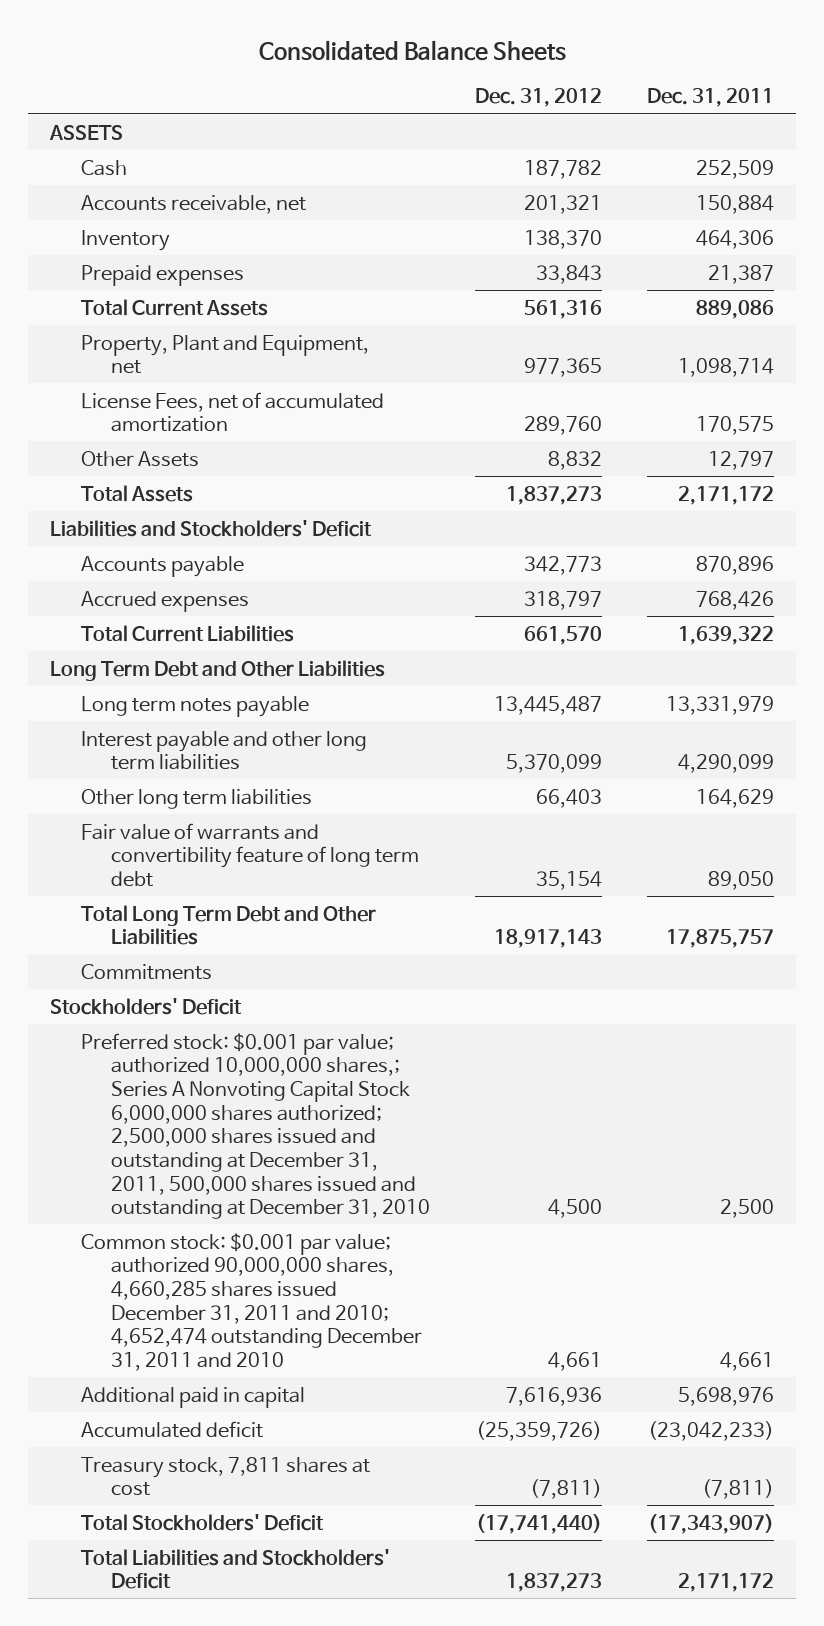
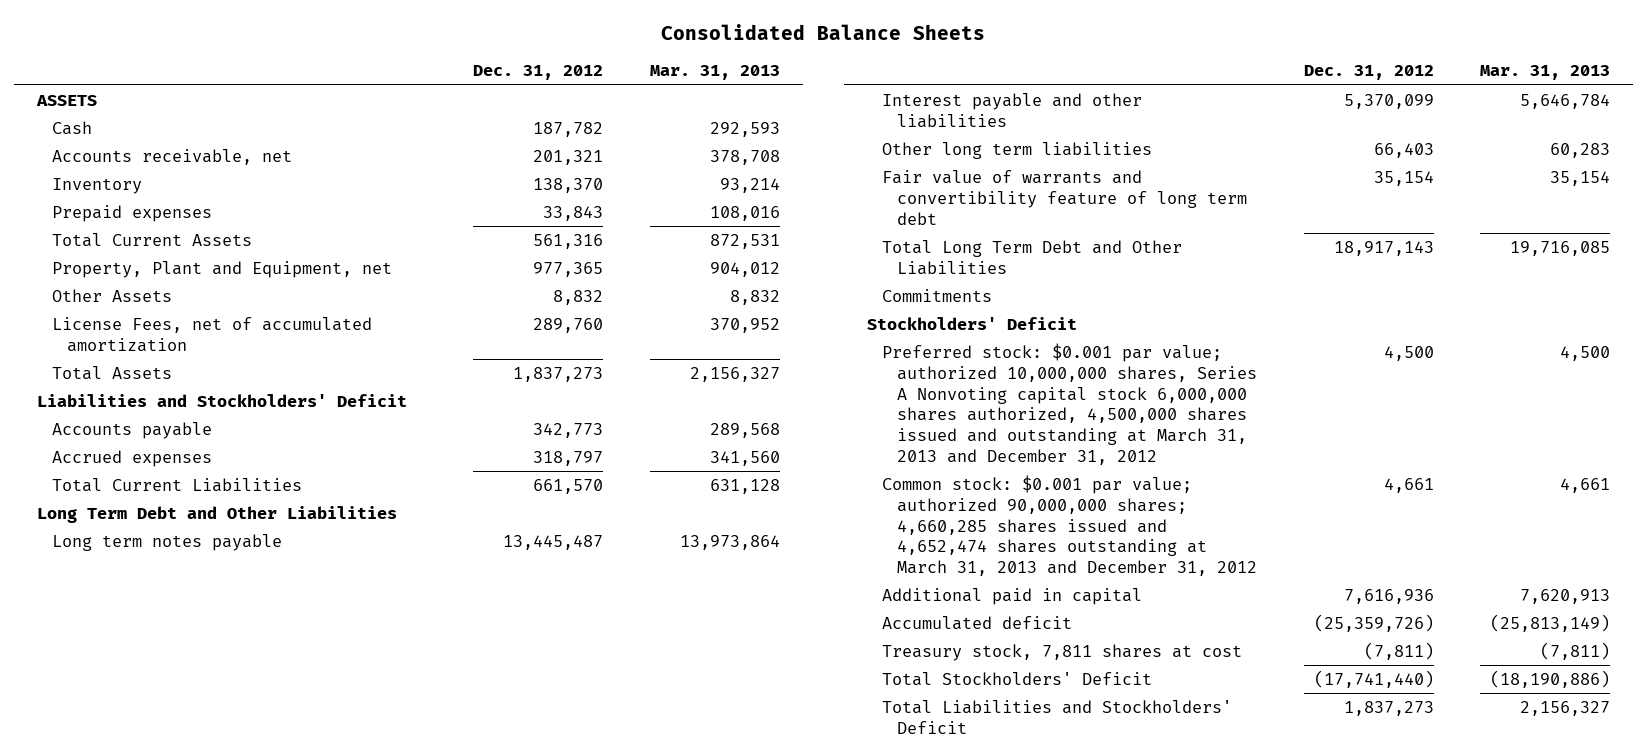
[646,88,774,108] Dec. 31, 2011 -> none
none -> [649,65,780,81] Mar. 31, 2013
[80,391,384,433] License Fees, net of accumulated amortization -> [51,317,372,352] License Fees, net of accumulated amortization
[80,730,367,771] Interest payable and other long term liabilities -> [882,93,1143,128] Interest payable and other liabilities
[80,1032,431,1220] Preferred stock: $0.001 par value; authorized 10,000,000 shares,; Series A Nonvoting Capital Stock 6,000,000 shares authorized; 2,500,000 shares issued and outstanding at December 31, 2011, 500,000 shares issued and outstanding at December 31, 2010 -> [882,343,1258,465] Preferred stock: $0.001 par value; authorized 10,000,000 shares, Series A Nonvoting capital stock 6,000,000 shares authorized, 4,500,000 shares issued and outstanding at March 31, 2013 and December 31, 2012
[80,1232,423,1371] Common stock: $0.001 par value; authorized 90,000,000 shares, 4,660,285 shares issued December 31, 2011 and 2010; 4,652,474 outstanding December 31, 2011 and 2010 -> [882,475,1258,577] Common stock: $0.001 par value; authorized 90,000,000 shares; 4,660,285 shares issued and 4,652,474 shares outstanding at March 31, 2013 and December 31, 2012

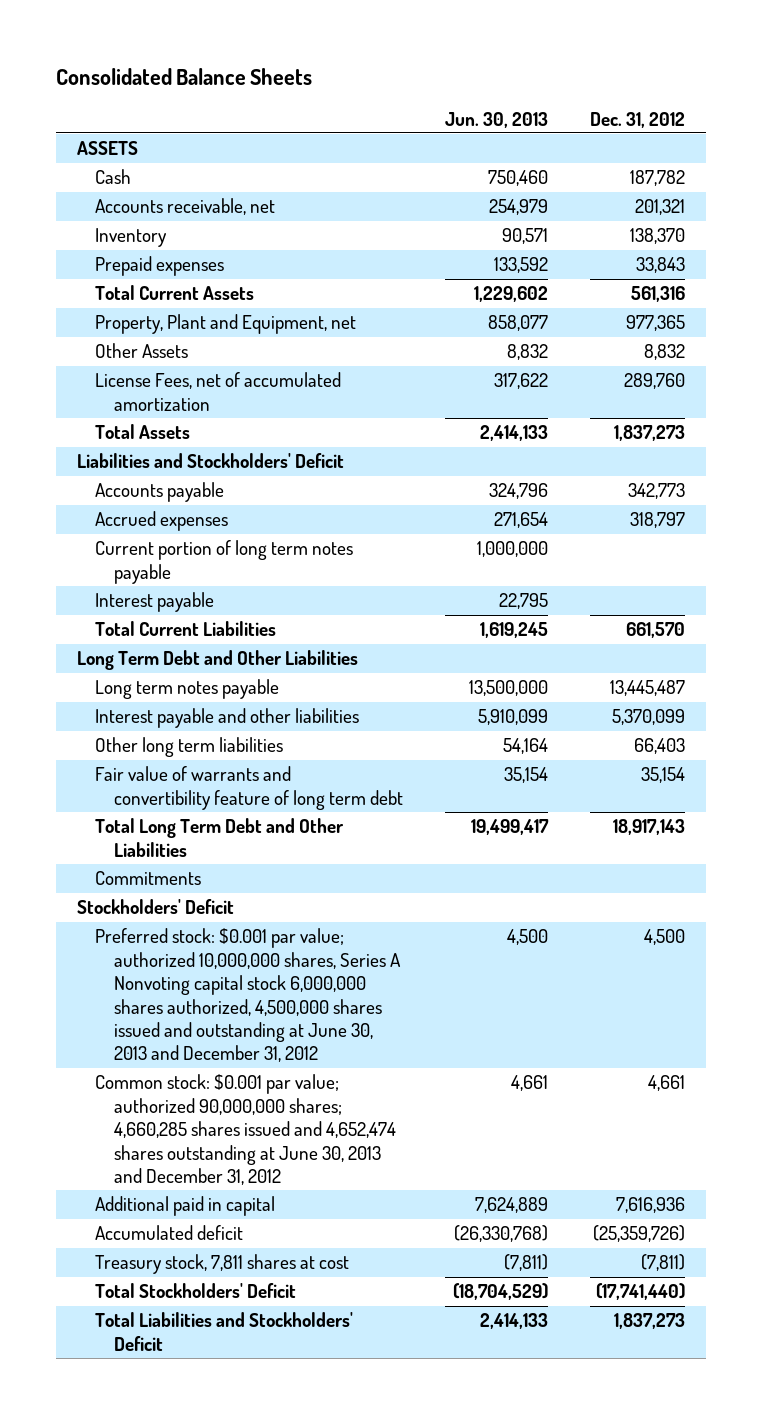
[649,65,780,81] Mar. 31, 2013 -> none
none -> [444,111,548,128] Jun. 30, 2013
none -> [95,540,354,584] Current portion of long term notes payable
none -> [95,592,215,613] Interest payable
[882,343,1258,465] Preferred stock: $0.001 par value; authorized 10,000,000 shares, Series A Nonvoting capital stock 6,000,000 shares authorized, 4,500,000 shares issued and outstanding at March 31, 2013 and December 31, 2012 -> [95,928,401,1063] Preferred stock: $0.001 par value; authorized 10,000,000 shares, Series A Nonvoting capital stock 6,000,000 shares authorized, 4,500,000 shares issued and outstanding at June 30, 2013 and December 31, 2012
[882,475,1258,577] Common stock: $0.001 par value; authorized 90,000,000 shares; 4,660,285 shares issued and 4,652,474 shares outstanding at March 31, 2013 and December 31, 2012 -> [95,1074,396,1185] Common stock: $0.001 par value; authorized 90,000,000 shares; 4,660,285 shares issued and 4,652,474 shares outstanding at June 30, 2013 and December 31, 2012

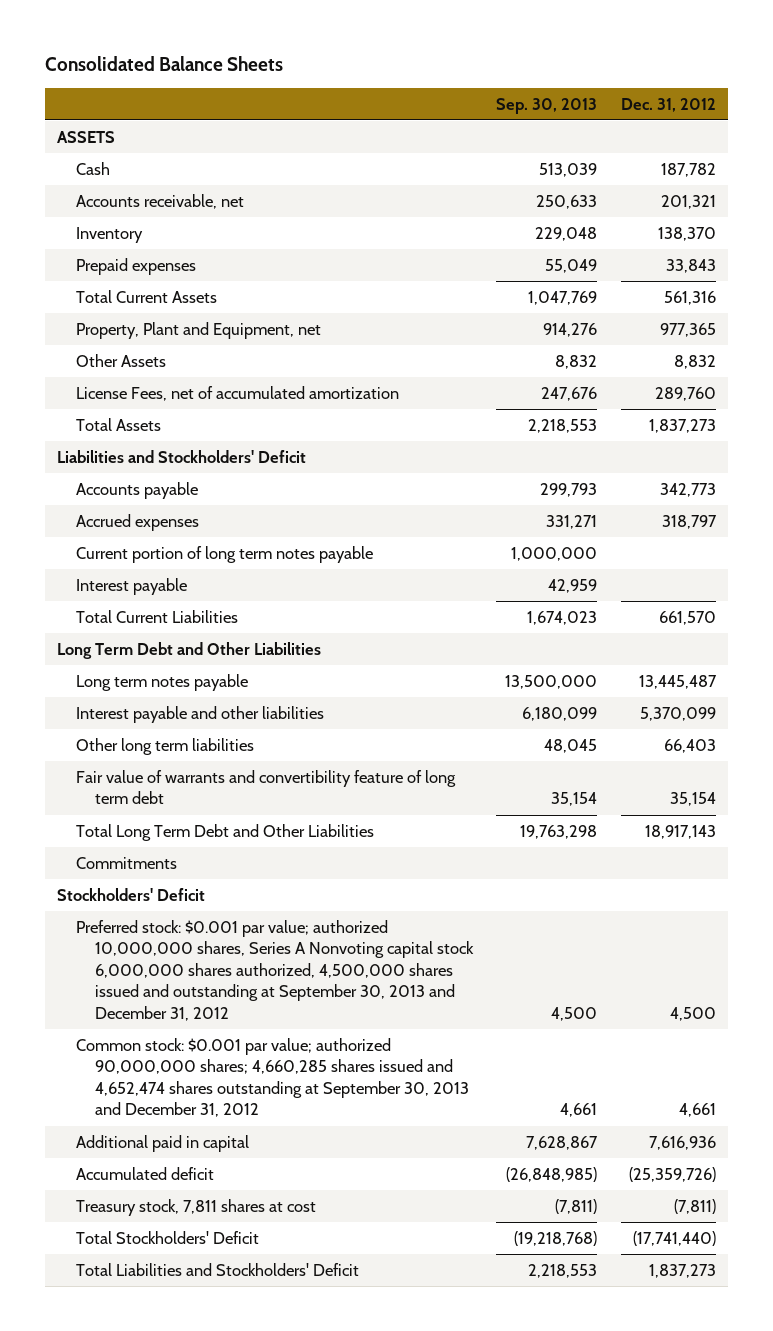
[444,111,548,128] Jun. 30, 2013 -> none
none -> [496,97,598,114] Sep. 30, 2013
[95,928,401,1063] Preferred stock: $0.001 par value; authorized 10,000,000 shares, Series A Nonvoting capital stock 6,000,000 shares authorized, 4,500,000 shares issued and outstanding at June 30, 2013 and December 31, 2012 -> [75,919,474,1021] Preferred stock: $0.001 par value; authorized 10,000,000 shares, Series A Nonvoting capital stock 6,000,000 shares authorized, 4,500,000 shares issued and outstanding at September 30, 2013 and December 31, 2012
[95,1074,396,1185] Common stock: $0.001 par value; authorized 90,000,000 shares; 4,660,285 shares issued and 4,652,474 shares outstanding at June 30, 2013 and December 31, 2012 -> [75,1037,469,1118] Common stock: $0.001 par value; authorized 90,000,000 shares; 4,660,285 shares issued and 4,652,474 shares outstanding at September 30, 2013 and December 31, 2012

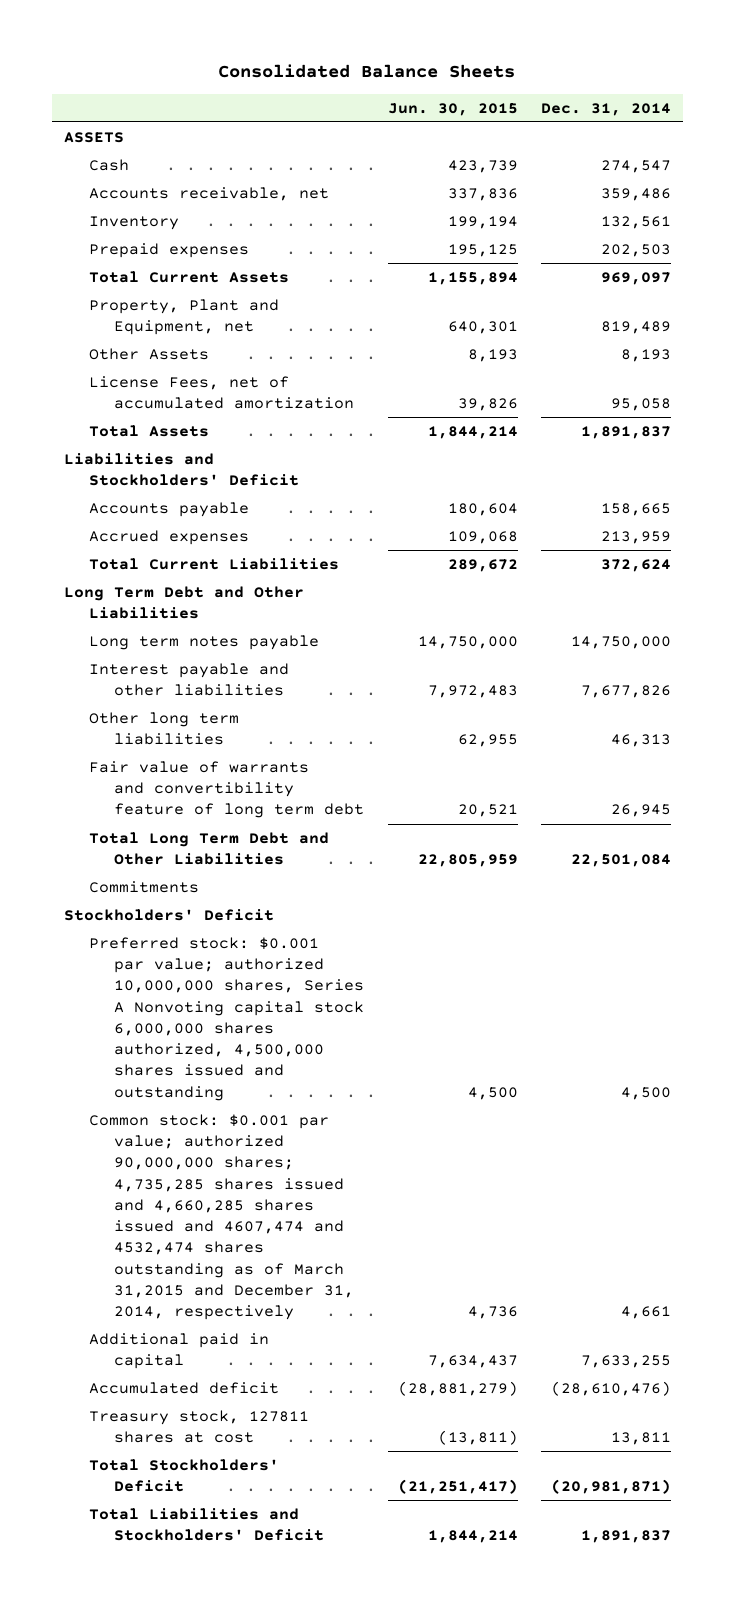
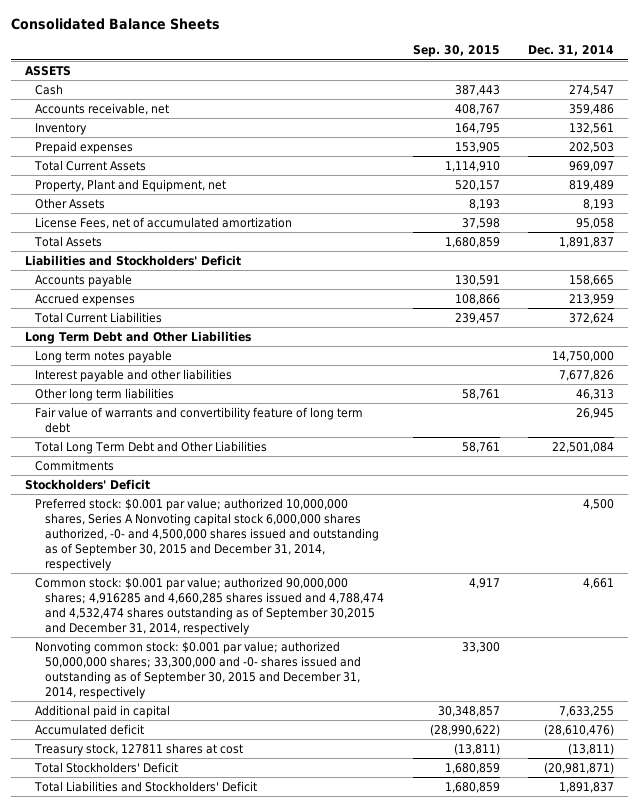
[387,102,518,116] Jun. 30, 2015 -> none
none -> [412,45,500,58] Sep. 30, 2015
[88,936,365,1101] Preferred stock: $0.001 par value; authorized 10,000,000 shares, Series A Nonvoting capital stock 6,000,000 shares authorized, 4,500,000 shares issued and outstanding -> [35,497,380,571] Preferred stock: $0.001 par value; authorized 10,000,000 shares, Series A Nonvoting capital stock 6,000,000 shares authorized, -0- and 4,500,000 shares issued and outstanding as of September 30, 2015 and December 31, 2014, respectively
[88,1113,355,1321] Common stock: $0.001 par value; authorized 90,000,000 shares; 4,735,285 shares issued and 4,660,285 shares issued and 4607,474 and 4532,474 shares outstanding as of March 31,2015 and December 31, 2014, respectively -> [35,576,385,635] Common stock: $0.001 par value; authorized 90,000,000 shares; 4,916285 and 4,660,285 shares issued and 4,788,474 and 4,532,474 shares outstanding as of September 30,2015 and December 31, 2014, respectively
none -> [35,640,362,699] Nonvoting common stock: $0.001 par value; authorized 50,000,000 shares; 33,300,000 and -0- shares issued and outstanding as of September 30, 2015 and December 31, 2014, respectively
[611,1432,672,1446] 13,811 -> [567,742,614,755] (13,811)

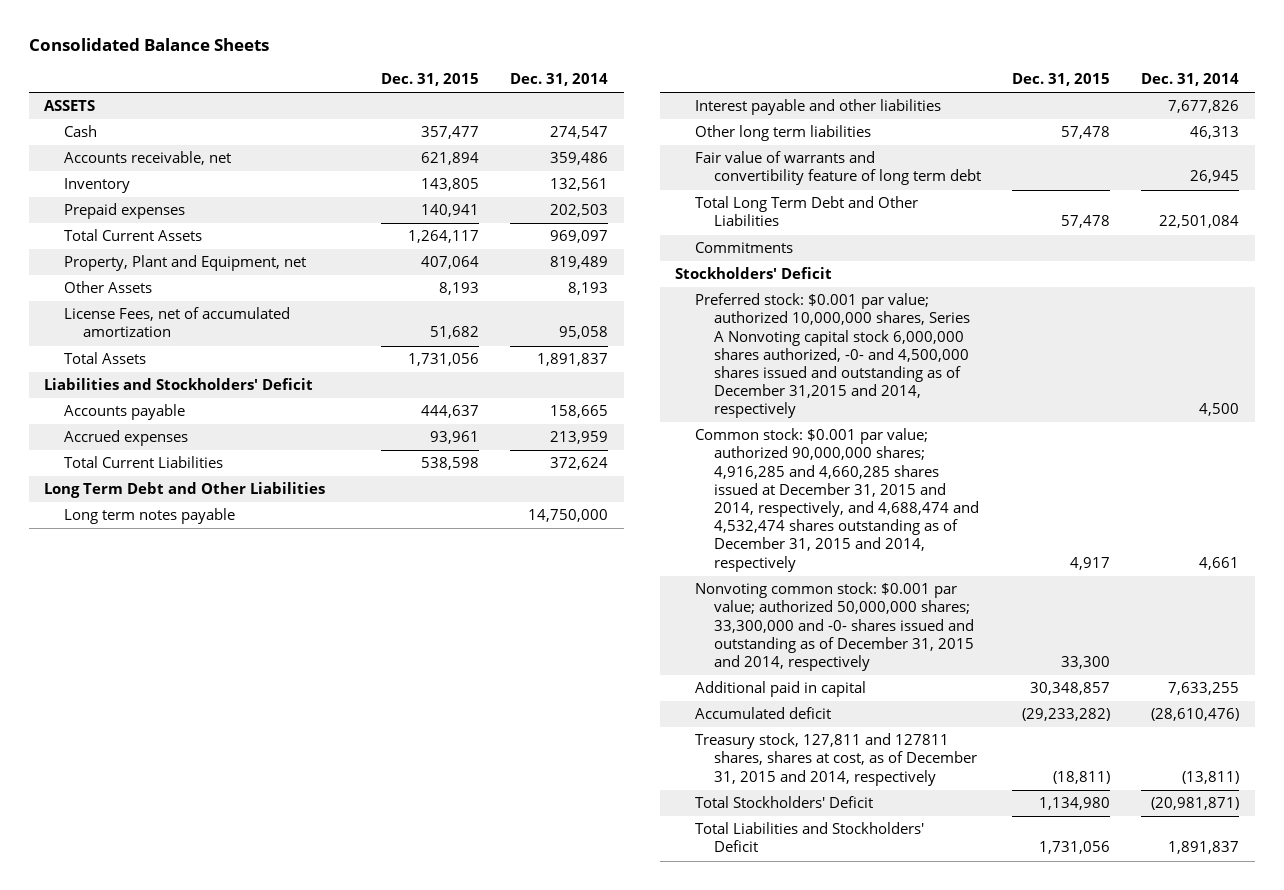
[412,45,500,58] Sep. 30, 2015 -> none
none -> [381,72,480,86] Dec. 31, 2015
[35,497,380,571] Preferred stock: $0.001 par value; authorized 10,000,000 shares, Series A Nonvoting capital stock 6,000,000 shares authorized, -0- and 4,500,000 shares issued and outstanding as of September 30, 2015 and December 31, 2014, respectively -> [694,293,971,419] Preferred stock: $0.001 par value; authorized 10,000,000 shares, Series A Nonvoting capital stock 6,000,000 shares authorized, -0- and 4,500,000 shares issued and outstanding as of December 31,2015 and 2014, respectively
[35,576,385,635] Common stock: $0.001 par value; authorized 90,000,000 shares; 4,916285 and 4,660,285 shares issued and 4,788,474 and 4,532,474 shares outstanding as of September 30,2015 and December 31, 2014, respectively -> [694,428,980,572] Common stock: $0.001 par value; authorized 90,000,000 shares; 4,916,285 and 4,660,285 shares issued at December 31, 2015 and 2014, respectively, and 4,688,474 and 4,532,474 shares outstanding as of December 31, 2015 and 2014, respectively
[35,640,362,699] Nonvoting common stock: $0.001 par value; authorized 50,000,000 shares; 33,300,000 and -0- shares issued and outstanding as of September 30, 2015 and December 31, 2014, respectively -> [694,582,975,671] Nonvoting common stock: $0.001 par value; authorized 50,000,000 shares; 33,300,000 and -0- shares issued and outstanding as of December 31, 2015 and 2014, respectively
[34,742,244,756] Treasury stock, 127811 shares at cost -> [694,733,978,786] Treasury stock, 127,811 and 127811 shares, shares at cost, as of December 31, 2015 and 2014, respectively

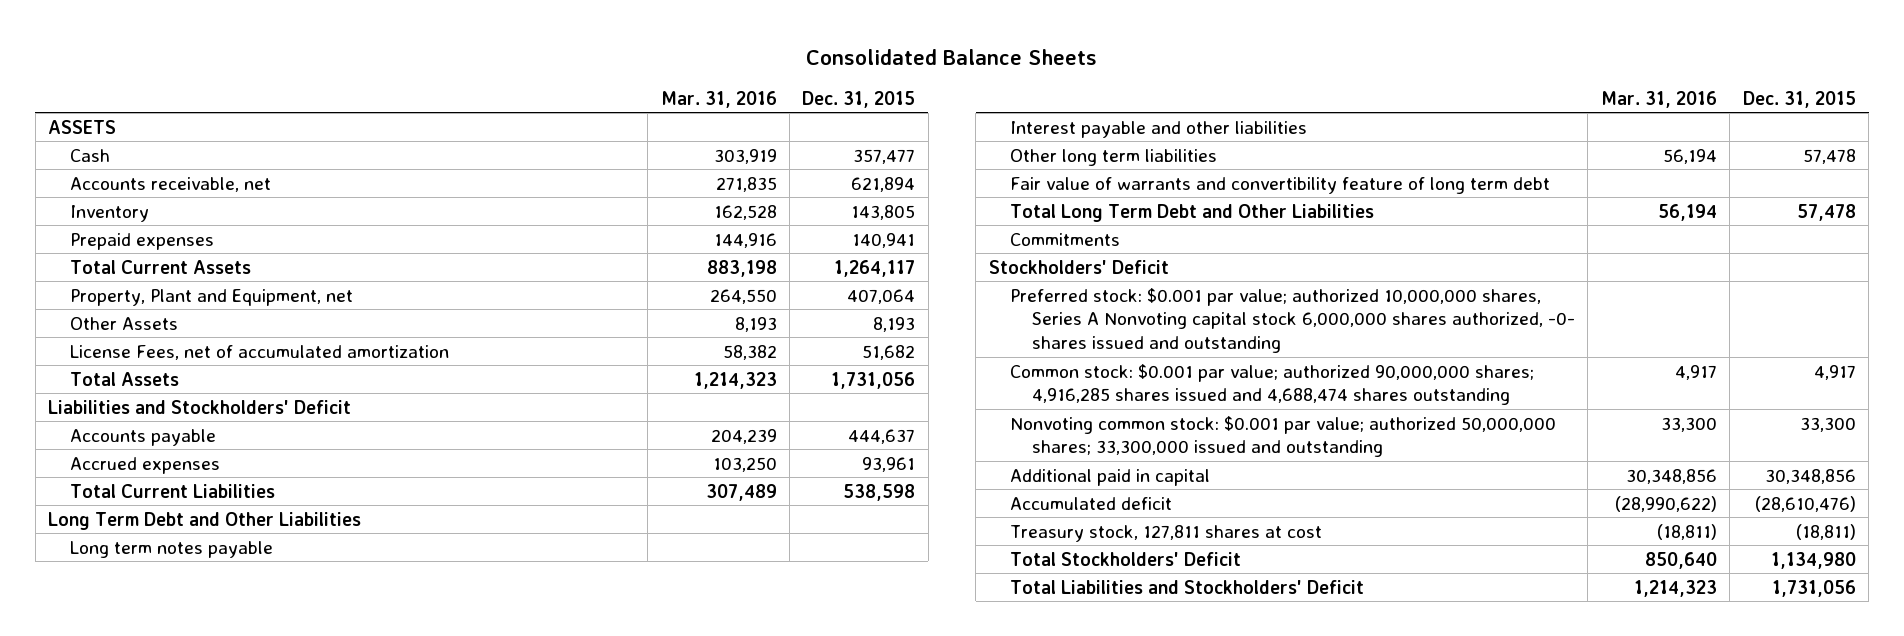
[510,72,609,86] Dec. 31, 2014 -> none
none -> [660,90,777,108] Mar. 31, 2016
[694,293,971,419] Preferred stock: $0.001 par value; authorized 10,000,000 shares, Series A Nonvoting capital stock 6,000,000 shares authorized, -0- and 4,500,000 shares issued and outstanding as of December 31,2015 and 2014, respectively -> [1010,287,1576,354] Preferred stock: $0.001 par value; authorized 10,000,000 shares, Series A Nonvoting capital stock 6,000,000 shares authorized, -0- shares issued and outstanding
[694,428,980,572] Common stock: $0.001 par value; authorized 90,000,000 shares; 4,916,285 and 4,660,285 shares issued at December 31, 2015 and 2014, respectively, and 4,688,474 and 4,532,474 shares outstanding as of December 31, 2015 and 2014, respectively -> [1010,363,1535,406] Common stock: $0.001 par value; authorized 90,000,000 shares; 4,916,285 shares issued and 4,688,474 shares outstanding
[694,582,975,671] Nonvoting common stock: $0.001 par value; authorized 50,000,000 shares; 33,300,000 and -0- shares issued and outstanding as of December 31, 2015 and 2014, respectively -> [1010,415,1557,458] Nonvoting common stock: $0.001 par value; authorized 50,000,000 shares; 33,300,000 issued and outstanding
[1030,682,1111,696] 30,348,857 -> [1764,468,1856,484] 30,348,856
[1022,708,1111,722] (29,233,282) -> [1754,495,1856,512] (28,610,476)
[694,733,978,786] Treasury stock, 127,811 and 127811 shares, shares at cost, as of December 31, 2015 and 2014, respectively -> [1010,524,1323,542] Treasury stock, 127,811 shares at cost

